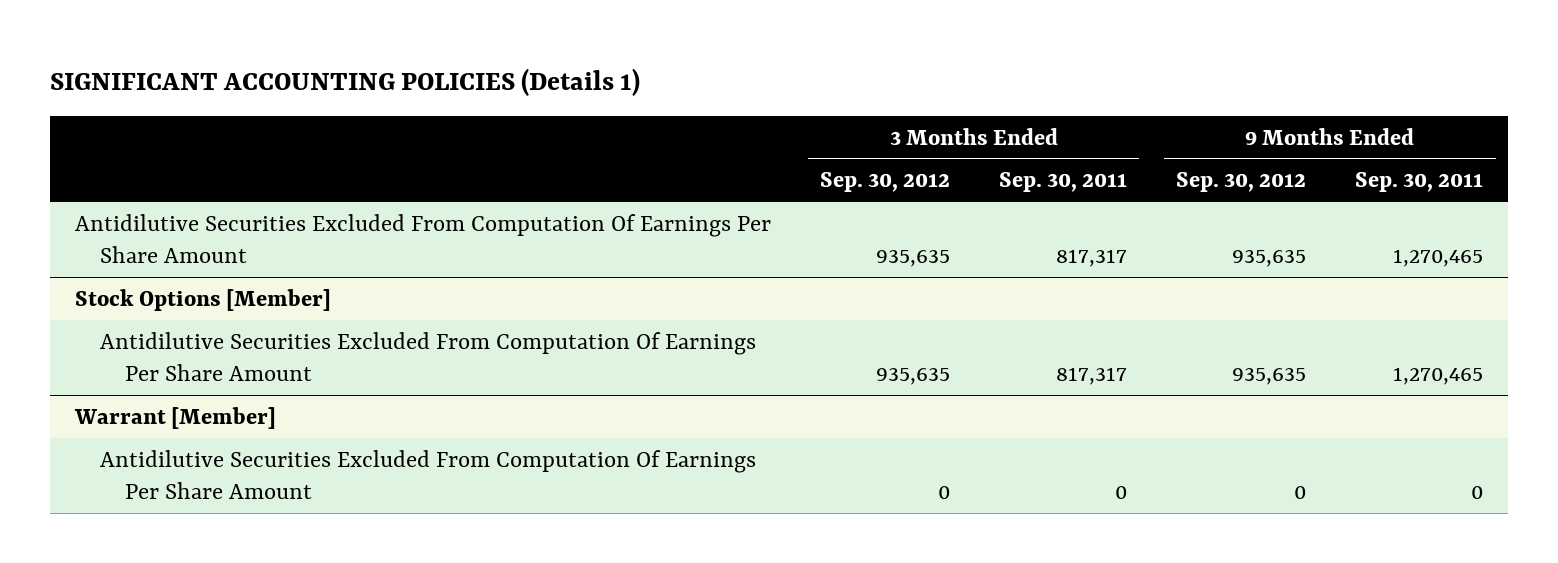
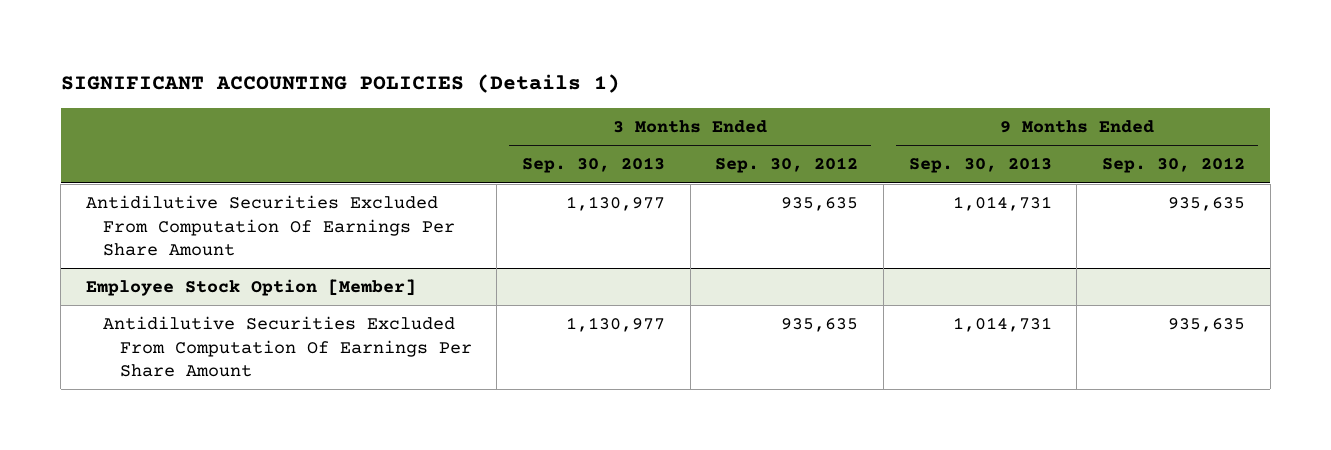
[999,172,1128,193] Sep. 30, 2011 -> none
[1355,172,1484,193] Sep. 30, 2011 -> none
none -> [521,157,665,174] Sep. 30, 2013
none -> [908,157,1052,174] Sep. 30, 2013
[74,288,331,311] Stock Options [Member] -> [85,279,416,297] Employee Stock Option [Member]
[73,406,276,429] Warrant [Member] -> none
[99,449,756,500] Antidilutive Securities Excluded From Computation Of Earnings Per Share Amount -> none

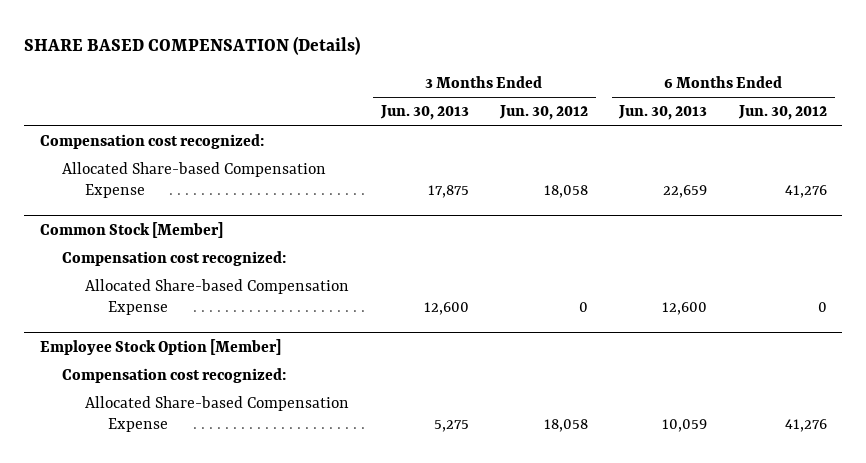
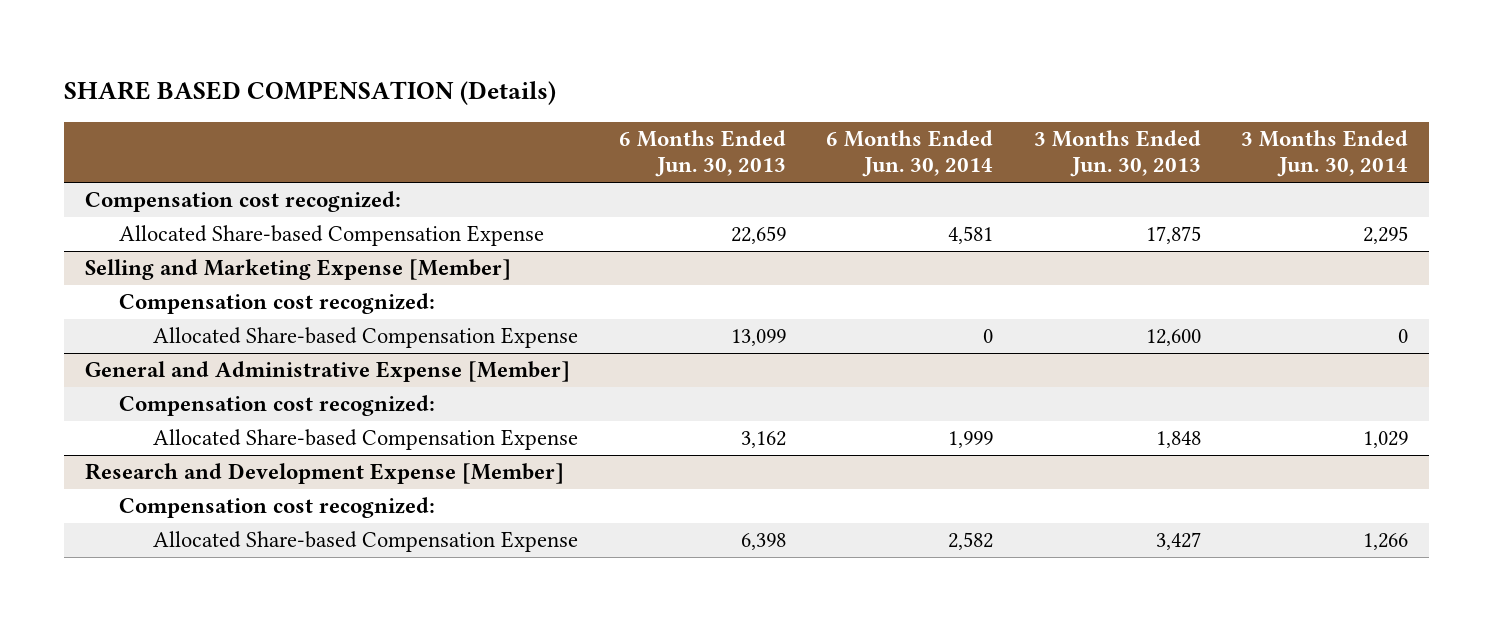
[499,105,589,121] Jun. 30, 2012 -> none
[737,105,827,121] Jun. 30, 2012 -> none
none -> [826,129,994,178] 6 Months Ended Jun. 30, 2014
none -> [1241,129,1409,178] 3 Months Ended Jun. 30, 2014
[39,221,223,238] Common Stock [Member] -> none
none -> [84,259,511,281] Selling and Marketing Expense [Member]
[39,338,281,355] Employee Stock Option [Member] -> none
[662,302,708,316] 12,600 -> [730,329,786,347] 13,099
none -> [84,361,570,383] General and Administrative Expense [Member]
[433,420,469,433] 5,275 -> [1155,431,1201,449] 1,848
[662,419,708,433] 10,059 -> [740,431,786,449] 3,162
none -> [84,463,564,485] Research and Development Expense [Member]
none -> [118,497,435,519] Compensation cost recognized:
none -> [153,531,579,553] Allocated Share-based Compensation Expense

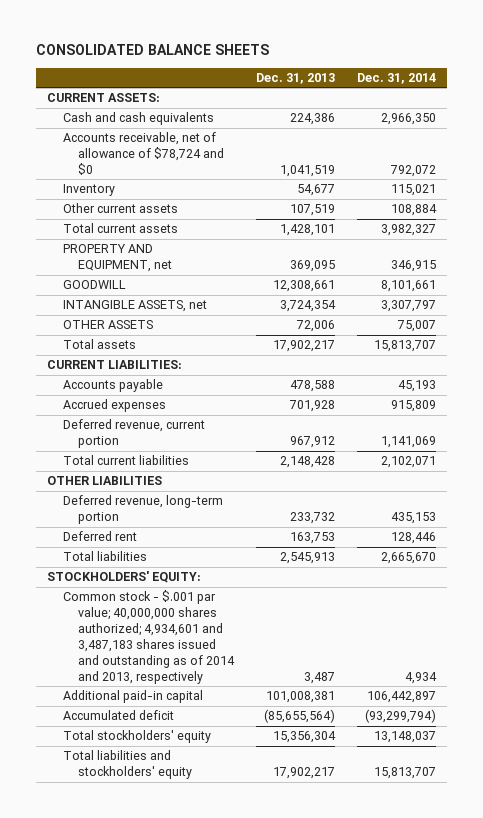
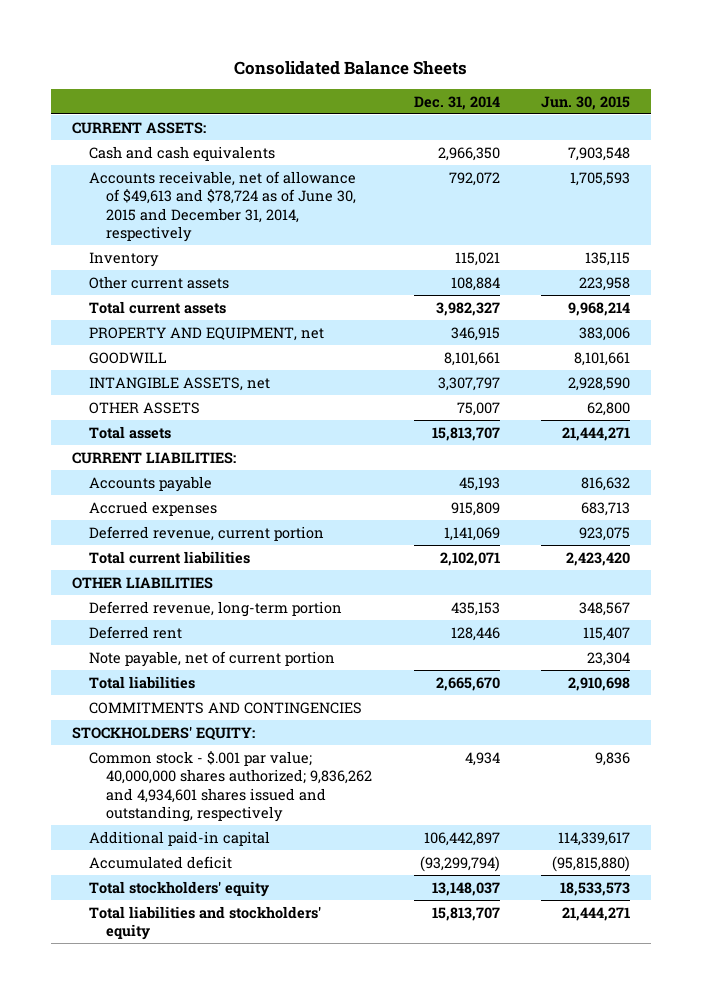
[36,44,270,56] CONSOLIDATED BALANCE SHEETS -> [234,61,468,76] Consolidated Balance Sheets
[255,72,335,84] Dec. 31, 2013 -> none
none -> [541,95,631,110] Jun. 30, 2015
[62,132,224,175] Accounts receivable, net of allowance of $78,724 and $0 -> [89,170,357,243] Accounts receivable, net of allowance of $49,613 and $78,724 as of June 30, 2015 and December 31, 2014, respectively
none -> [89,650,336,667] Note payable, net of current portion
none -> [89,701,363,714] COMMITMENTS AND CONTINGENCIES
[62,590,235,684] Common stock - $.001 par value; 40,000,000 shares authorized; 4,934,601 and 3,487,183 shares issued and outstanding as of 2014 and 2013, respectively -> [89,750,373,823] Common stock - $.001 par value; 40,000,000 shares authorized; 9,836,262 and 4,934,601 shares issued and outstanding, respectively

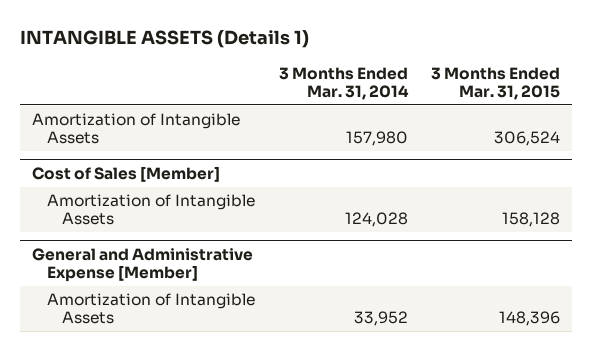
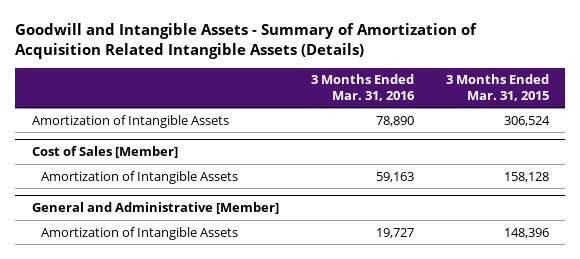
[19,29,309,48] INTANGIBLE ASSETS (Details 1) -> [15,23,478,59] Goodwill and Intangible Assets - Summary of Amortization of Acquisition Related Intangible Assets (Details)
[278,66,409,100] 3 Months Ended Mar. 31, 2014 -> none
none -> [310,74,415,101] 3 Months Ended Mar. 31, 2016
[31,248,253,283] General and Administrative Expense [Member] -> [31,202,279,215] General and Administrative [Member]

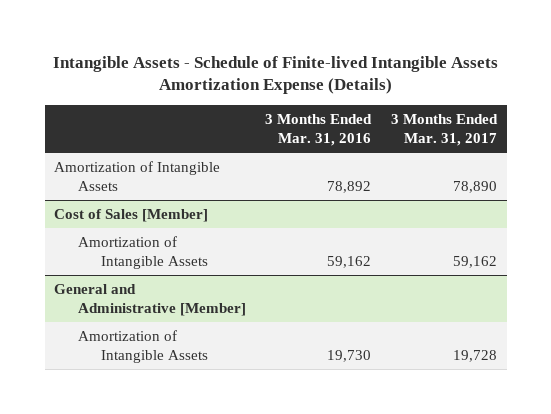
[15,23,478,59] Goodwill and Intangible Assets - Summary of Amortization of Acquisition Related Intangible Assets (Details) -> [52,55,498,95] Intangible Assets - Schedule of Finite-lived Intangible Assets Amortization Expense (Details)
[445,74,549,101] 3 Months Ended Mar. 31, 2015 -> none
none -> [390,114,498,147] 3 Months Ended Mar. 31, 2017
[375,115,414,126] 78,890 -> [327,180,372,193] 78,892
[375,171,414,182] 59,163 -> [327,255,372,268] 59,162
[375,227,414,238] 19,727 -> [327,349,372,362] 19,730

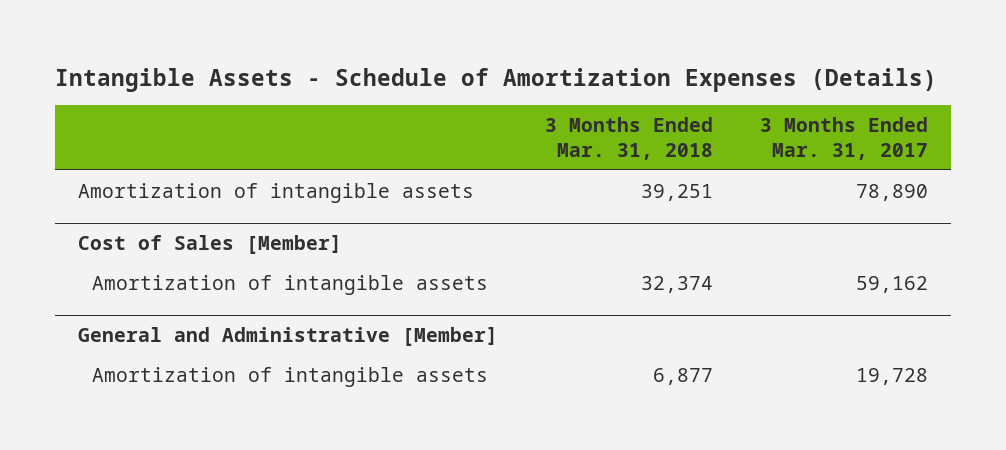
[52,55,498,95] Intangible Assets - Schedule of Finite-lived Intangible Assets Amortization Expense (Details) -> [55,67,938,92] Intangible Assets - Schedule of Amortization Expenses (Details)
[265,114,373,147] 3 Months Ended Mar. 31, 2016 -> none
none -> [545,117,714,160] 3 Months Ended Mar. 31, 2018
[54,160,221,191] Amortization of Intangible Assets -> [78,182,475,203] Amortization of intangible assets
[77,235,209,269] Amortization of Intangible Assets -> [92,274,489,295] Amortization of intangible assets
[77,329,209,363] Amortization of Intangible Assets -> [92,366,489,387] Amortization of intangible assets

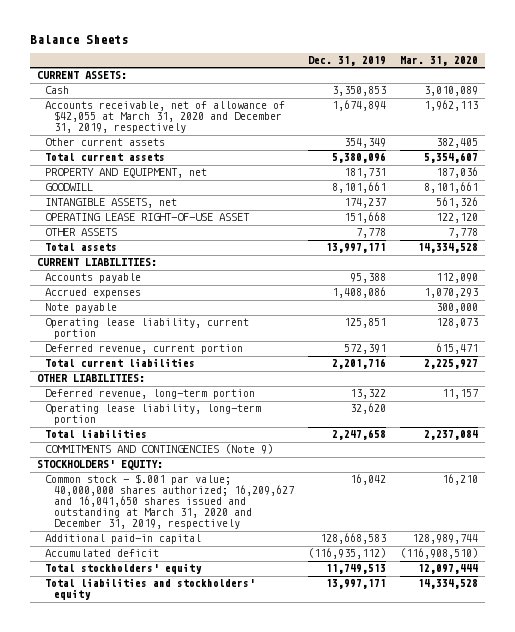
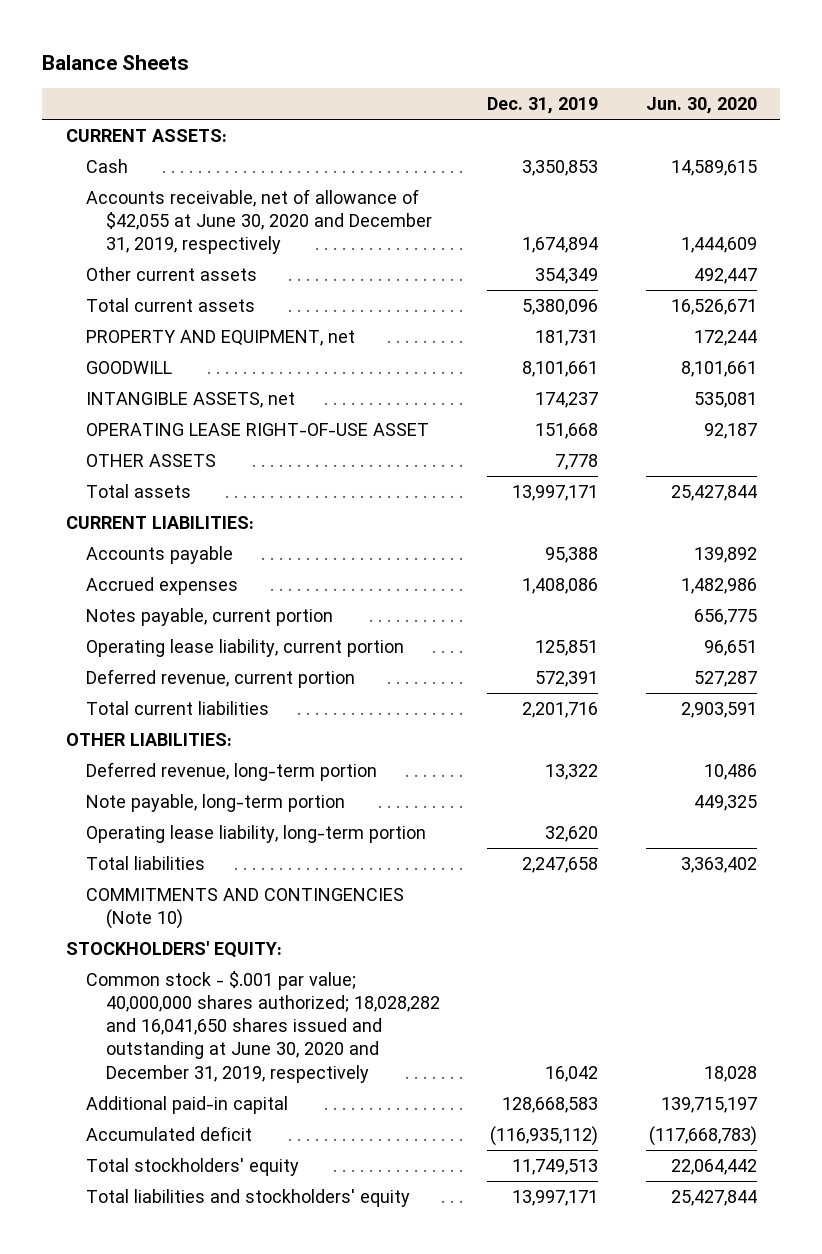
[399,56,478,67] Mar. 31, 2020 -> none
none -> [645,97,757,115] Jun. 30, 2020
[45,101,286,134] Accounts receivable, net of allowance of $42,055 at March 31, 2020 and December 31, 2019, respectively -> [85,188,432,255] Accounts receivable, net of allowance of $42,055 at June 30, 2020 and December 31, 2019, respectively
[45,303,118,314] Note payable -> [85,607,333,626] Notes payable, current portion
none -> [85,793,345,812] Note payable, long-term portion
[45,444,274,455] COMMITMENTS AND CONTINGENCIES (Note 9) -> [85,887,404,930] COMMITMENTS AND CONTINGENCIES (Note 10)
[45,474,294,530] Common stock - $.001 par value; 40,000,000 shares authorized; 16,209,627 and 16,041,650 shares issued and outstanding at March 31, 2020 and December 31, 2019, respectively -> [85,970,440,1083] Common stock - $.001 par value; 40,000,000 shares authorized; 18,028,282 and 16,041,650 shares issued and outstanding at June 30, 2020 and December 31, 2019, respectively

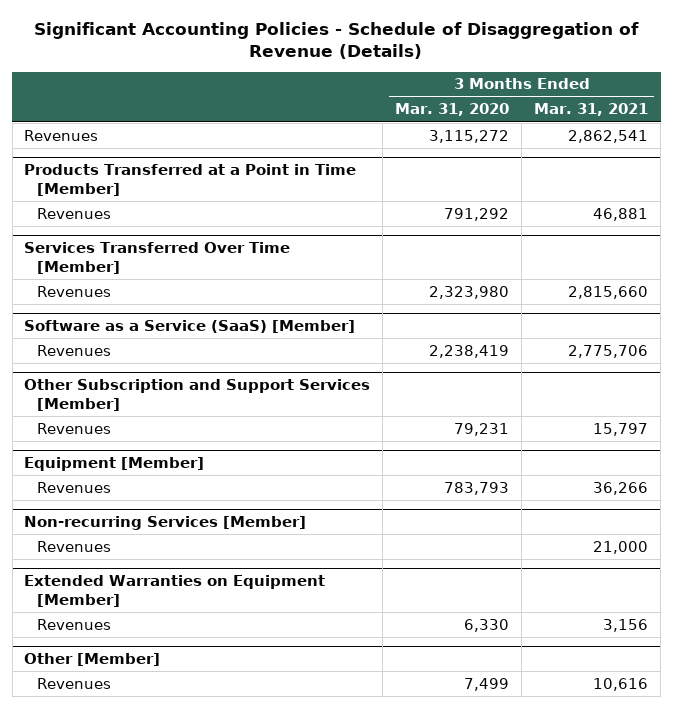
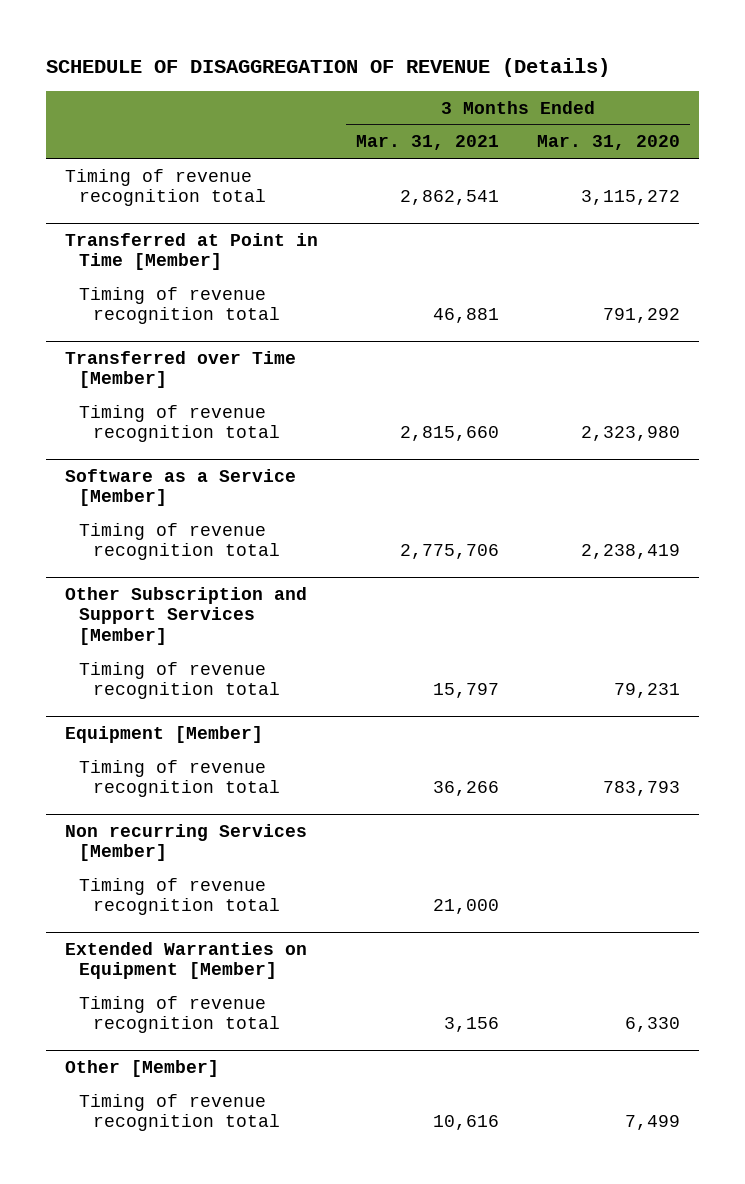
[34,21,640,60] Significant Accounting Policies - Schedule of Disaggregation of Revenue (Details) -> [45,58,610,78] SCHEDULE OF DISAGGREGATION OF REVENUE (Details)
[24,129,99,141] Revenues -> [64,168,266,207] Timing of revenue recognition total
[24,164,357,196] Products Transferred at a Point in Time [Member] -> [64,232,318,271] Transferred at Point in Time [Member]
[36,207,111,219] Revenues -> [78,286,280,325] Timing of revenue recognition total
[24,242,291,274] Services Transferred Over Time [Member] -> [64,350,296,389] Transferred over Time [Member]
[36,285,111,297] Revenues -> [78,404,280,443] Timing of revenue recognition total
[24,320,356,334] Software as a Service (SaaS) [Member] -> [64,468,296,507] Software as a Service [Member]
[36,344,111,356] Revenues -> [78,522,280,561] Timing of revenue recognition total
[36,422,111,434] Revenues -> [78,661,280,700] Timing of revenue recognition total
[36,481,111,493] Revenues -> [78,759,280,798] Timing of revenue recognition total
[24,516,307,531] Non-recurring Services [Member] -> [64,823,307,862] Non recurring Services [Member]
[36,540,111,552] Revenues -> [78,877,280,916] Timing of revenue recognition total
[36,618,111,630] Revenues -> [78,995,280,1034] Timing of revenue recognition total
[36,677,111,689] Revenues -> [78,1093,280,1132] Timing of revenue recognition total

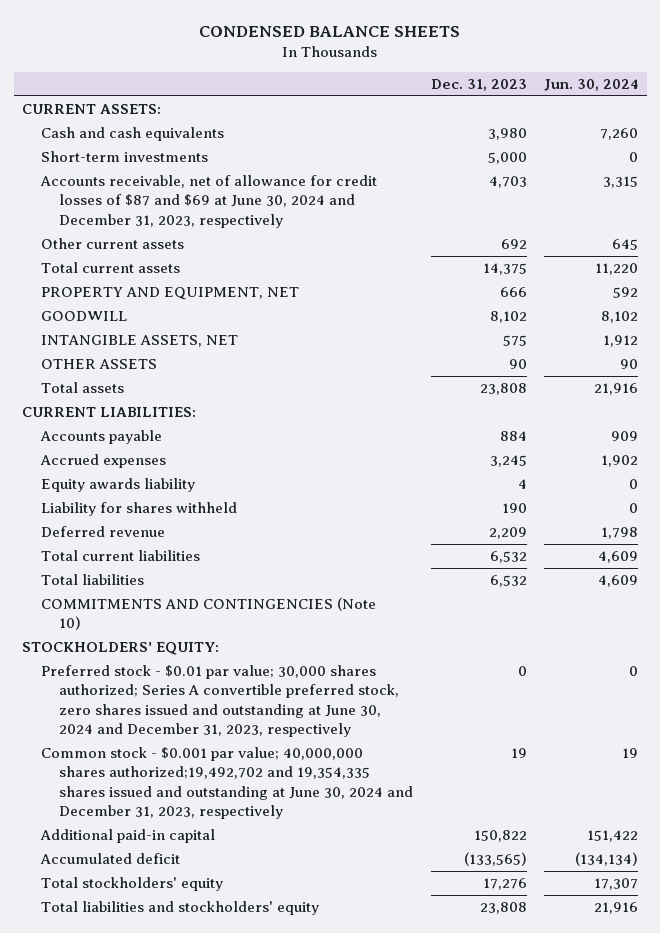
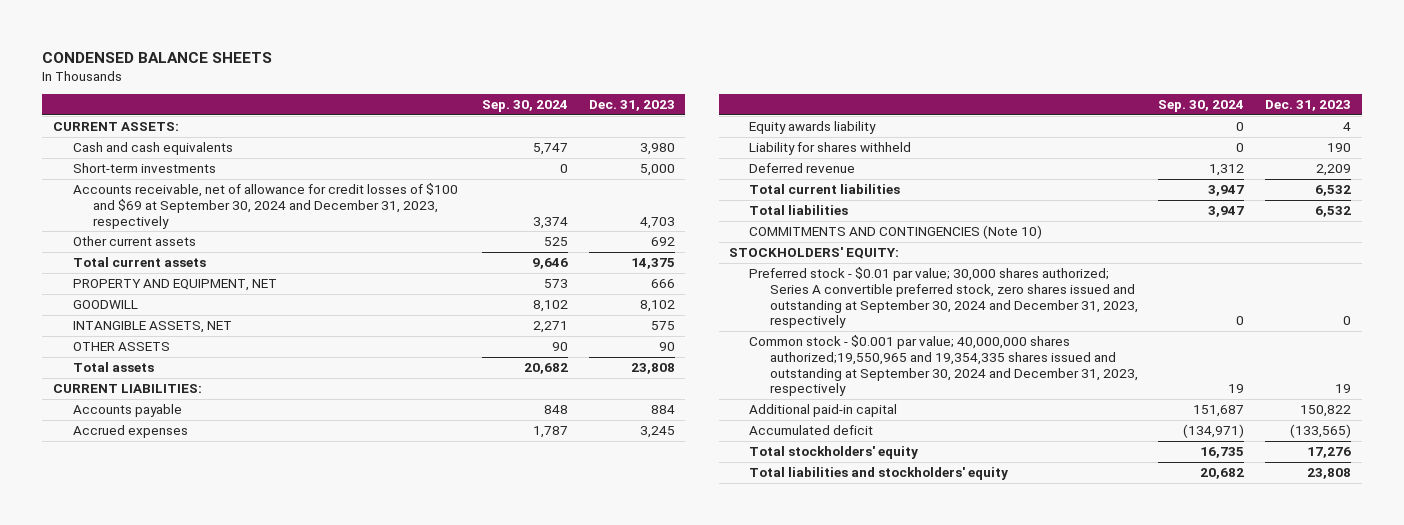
[543,78,638,91] Jun. 30, 2024 -> none
none -> [482,100,569,113] Sep. 30, 2024
[39,175,377,228] Accounts receivable, net of allowance for credit losses of $87 and $69 at June 30, 2024 and December 31, 2023, respectively -> [72,183,458,229] Accounts receivable, net of allowance for credit losses of $100 and $69 at September 30, 2024 and December 31, 2023, respectively
[40,665,400,738] Preferred stock - $0.01 par value; 30,000 shares authorized; Series A convertible preferred stock, zero shares issued and outstanding at June 30, 2024 and December 31, 2023, respectively -> [749,267,1138,329] Preferred stock - $0.01 par value; 30,000 shares authorized; Series A convertible preferred stock, zero shares issued and outstanding at September 30, 2024 and December 31, 2023, respectively
[40,747,414,820] Common stock - $0.001 par value; 40,000,000 shares authorized;19,492,702 and 19,354,335 shares issued and outstanding at June 30, 2024 and December 31, 2023, respectively -> [749,335,1138,397] Common stock - $0.001 par value; 40,000,000 shares authorized;19,550,965 and 19,354,335 shares issued and outstanding at September 30, 2024 and December 31, 2023, respectively

